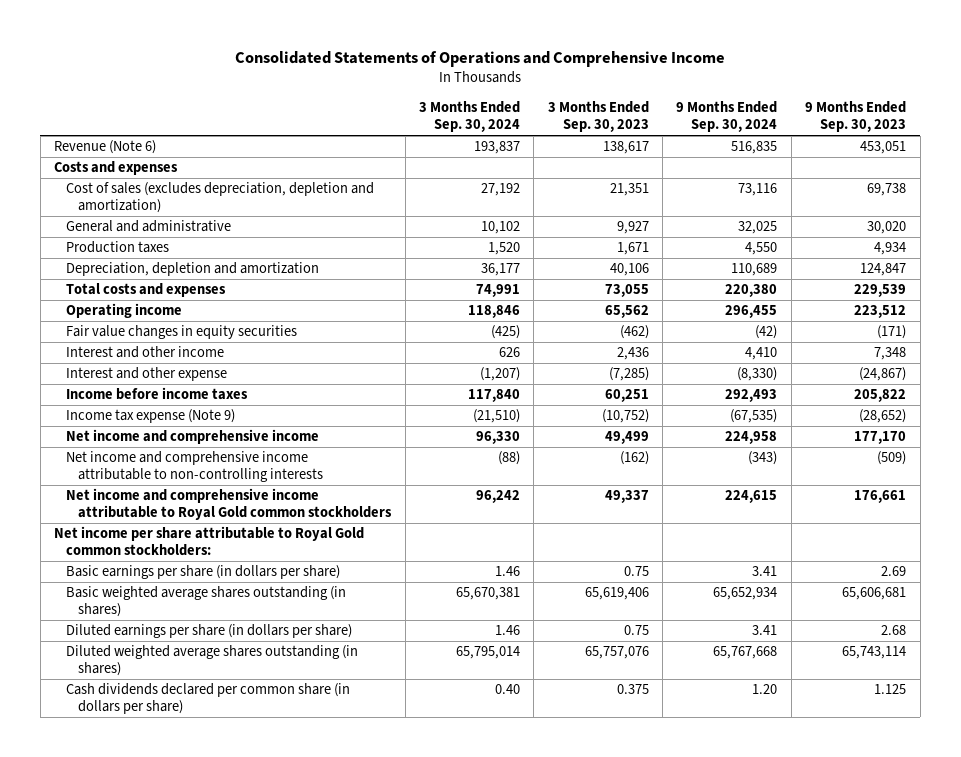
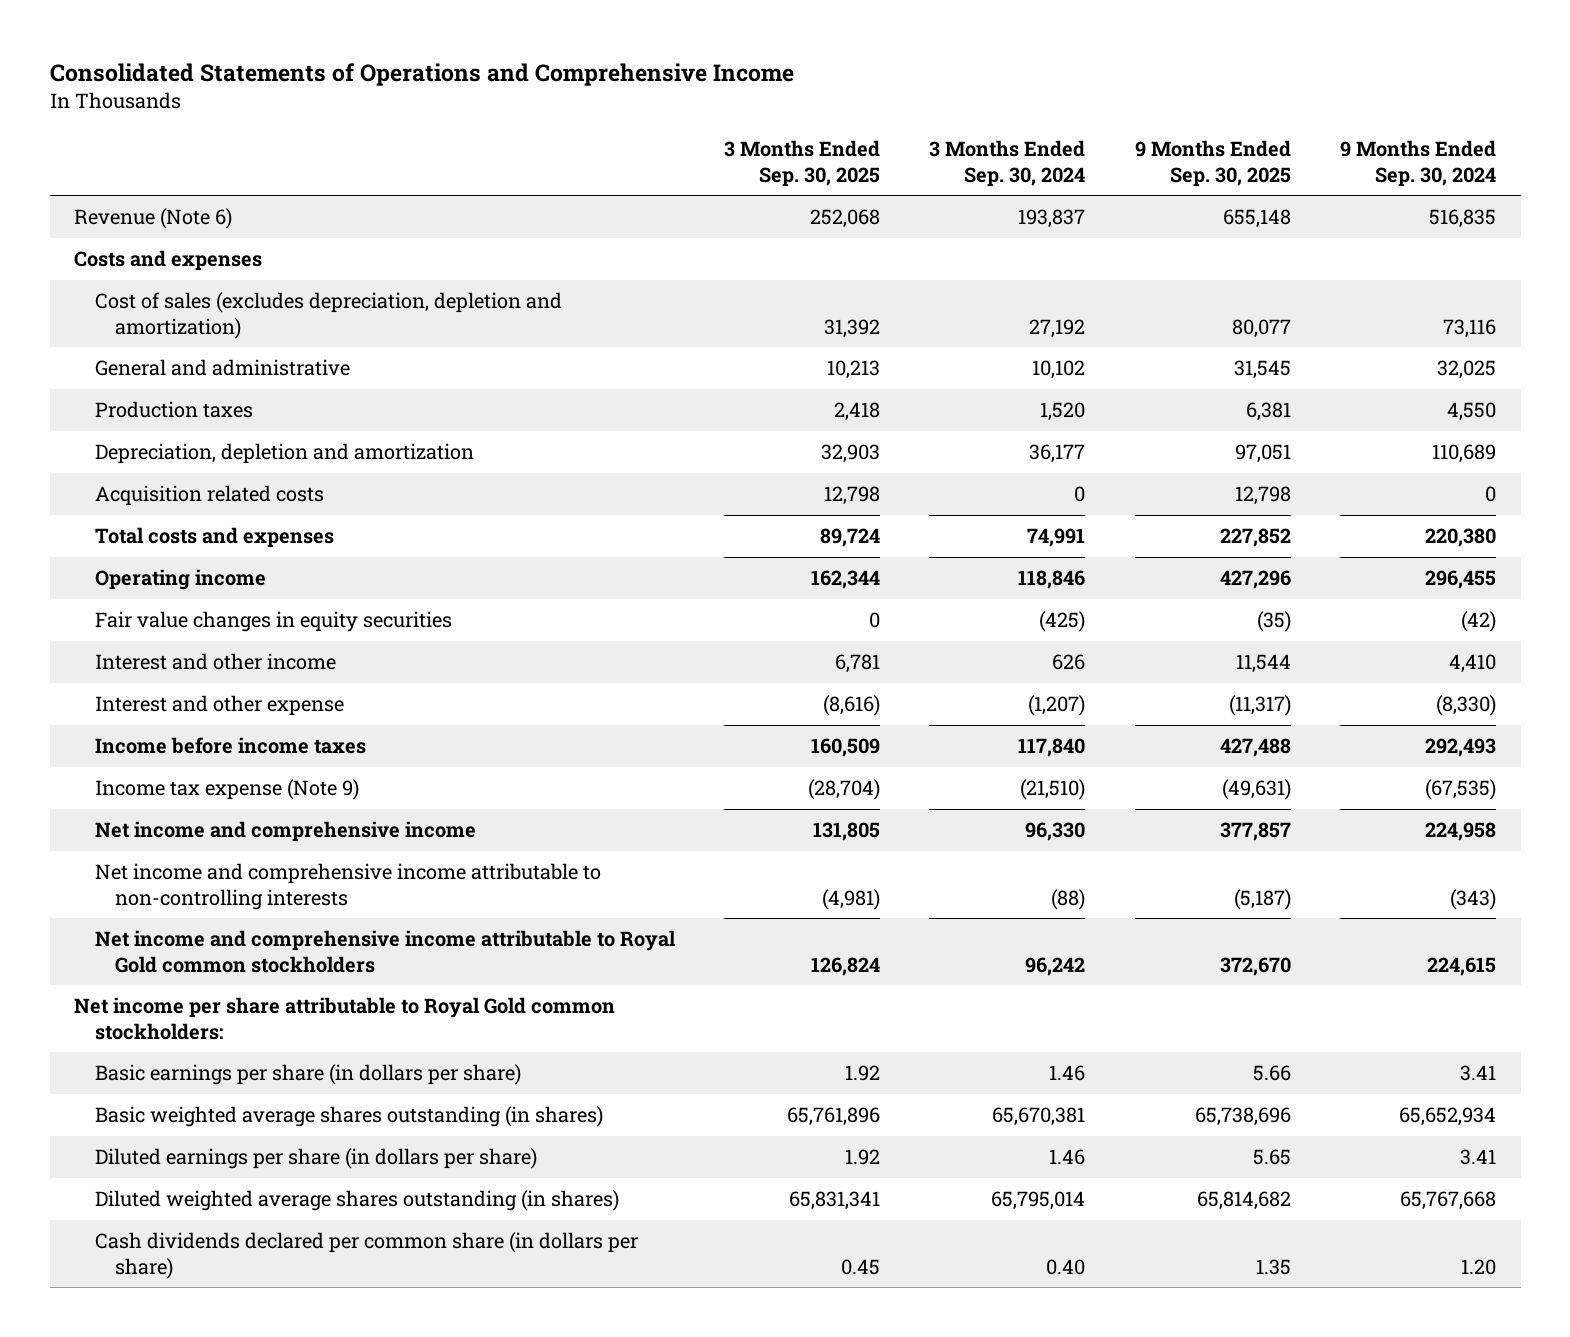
[547,101,649,133] 3 Months Ended Sep. 30, 2023 -> none
[805,101,907,133] 9 Months Ended Sep. 30, 2023 -> none
none -> [724,140,881,187] 3 Months Ended Sep. 30, 2025
none -> [1134,140,1291,187] 9 Months Ended Sep. 30, 2025
none -> [94,485,324,507] Acquisition related costs

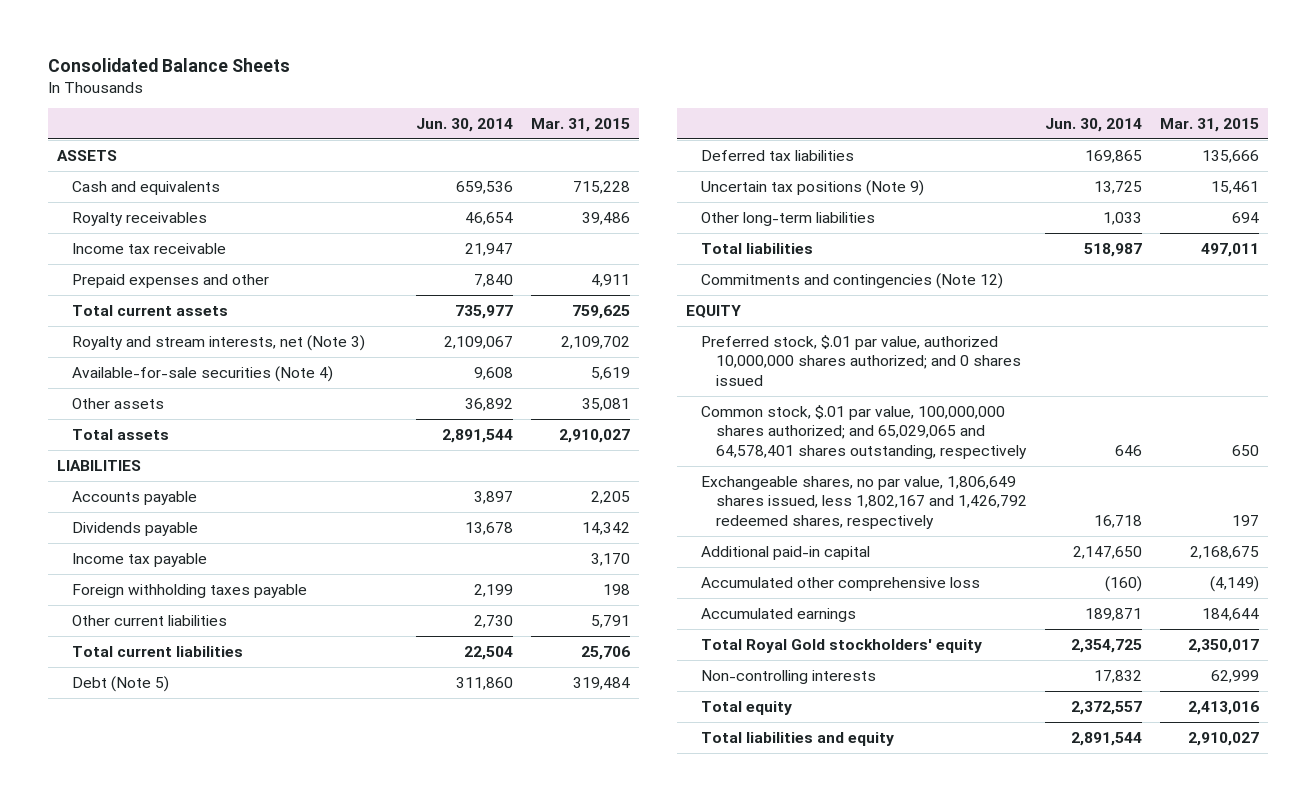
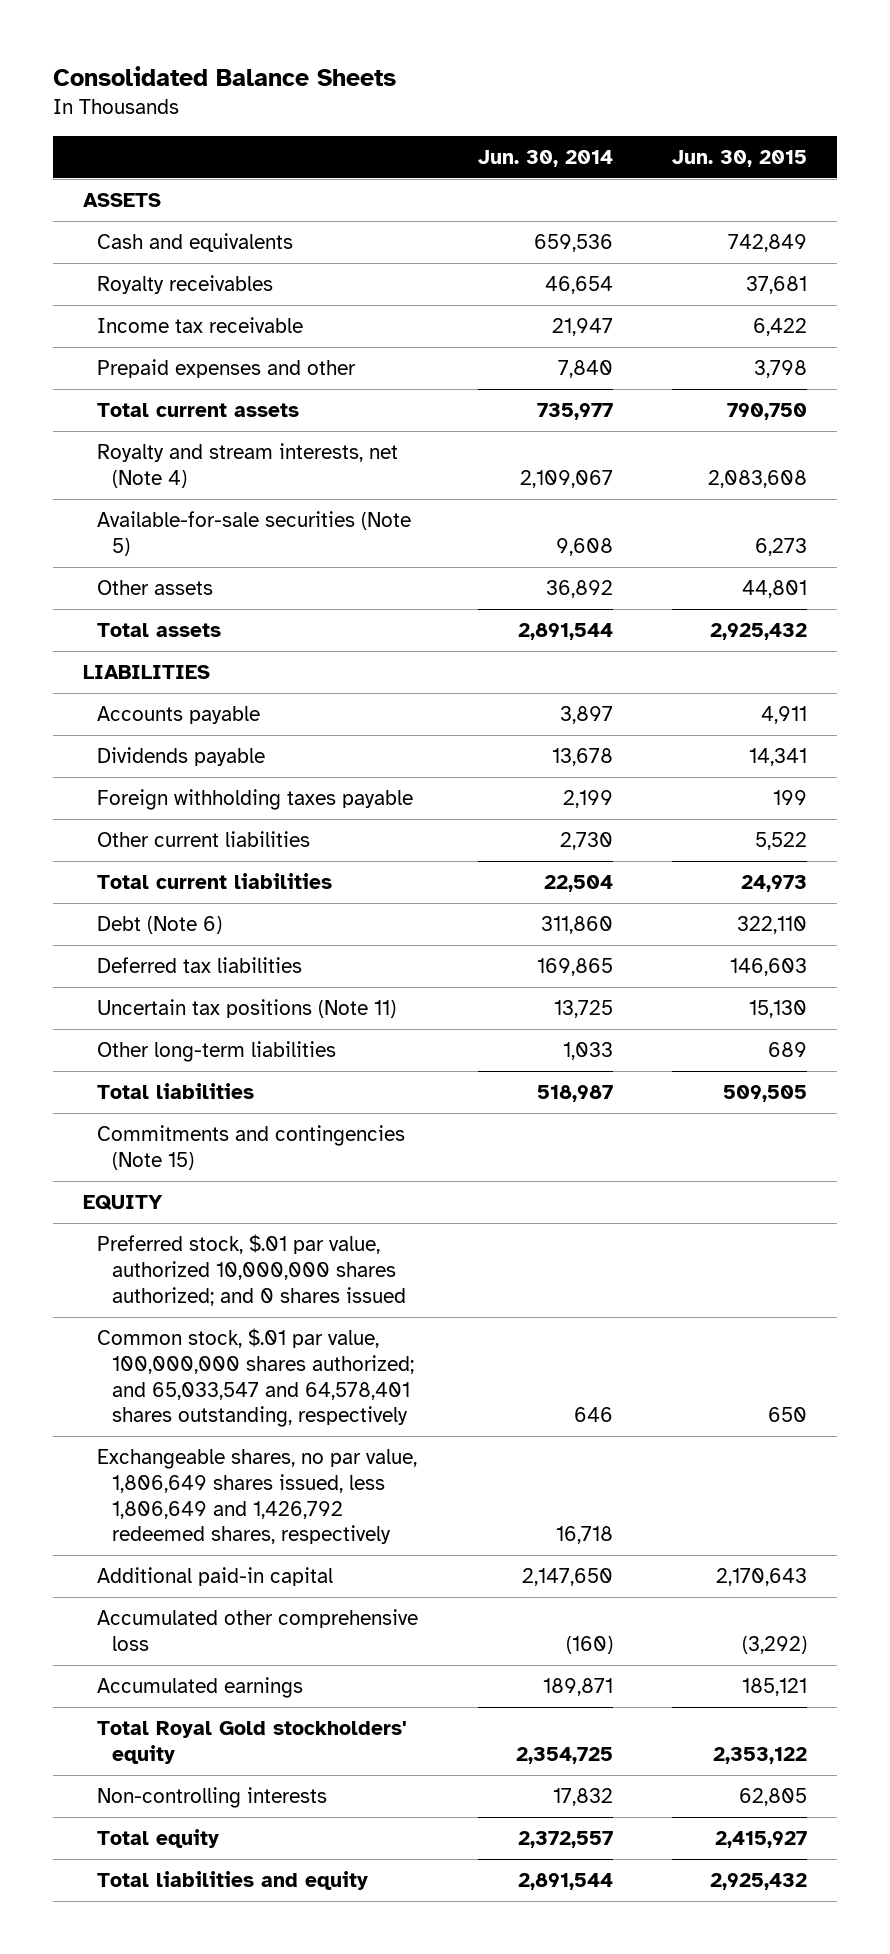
[530,117,630,132] Mar. 31, 2015 -> none
none -> [672,149,808,167] Jun. 30, 2015
[72,334,366,351] Royalty and stream interests, net (Note 3) -> [97,443,399,488] Royalty and stream interests, net (Note 4)
[72,365,334,382] Available-for-sale securities (Note 4) -> [97,511,412,556] Available-for-sale securities (Note 5)
[72,552,208,567] Income tax payable -> none
[72,675,170,692] Debt (Note 5) -> [97,916,223,935] Debt (Note 6)
[700,179,924,196] Uncertain tax positions (Note 9) -> [97,999,397,1019] Uncertain tax positions (Note 11)
[700,272,1003,289] Commitments and contingencies (Note 12) -> [97,1125,406,1170] Commitments and contingencies (Note 15)
[700,404,1027,460] Common stock, $.01 par value, 100,000,000 shares authorized; and 65,029,065 and 64,578,401 shares outstanding, respectively -> [97,1328,415,1428] Common stock, $.01 par value, 100,000,000 shares authorized; and 65,033,547 and 64,578,401 shares outstanding, respectively
[700,475,1027,530] Exchangeable shares, no par value, 1,806,649 shares issued, less 1,802,167 and 1,426,792 redeemed shares, respectively -> [97,1449,418,1545] Exchangeable shares, no par value, 1,806,649 shares issued, less 1,806,649 and 1,426,792 redeemed shares, respectively

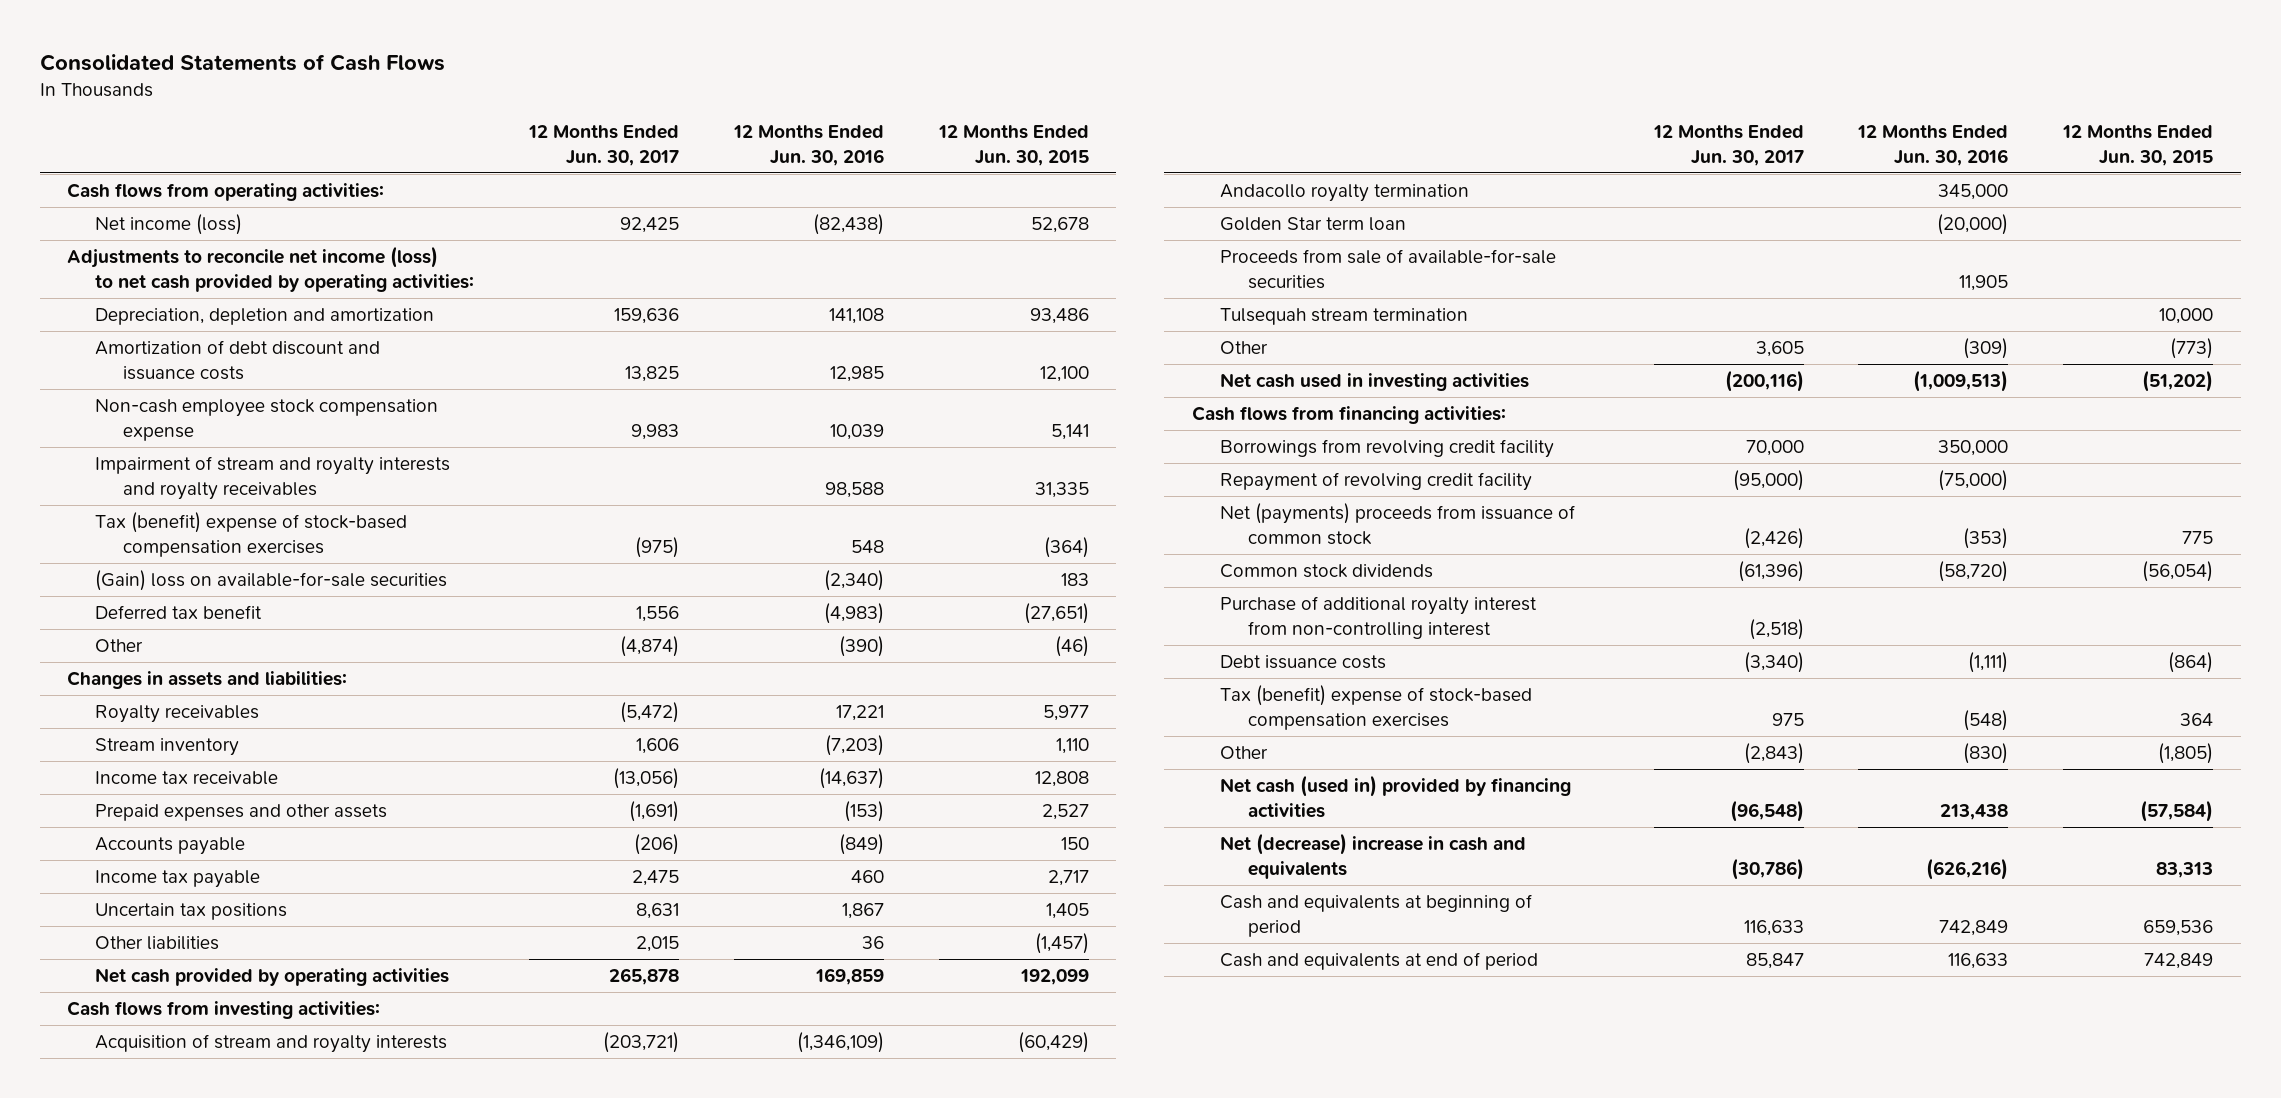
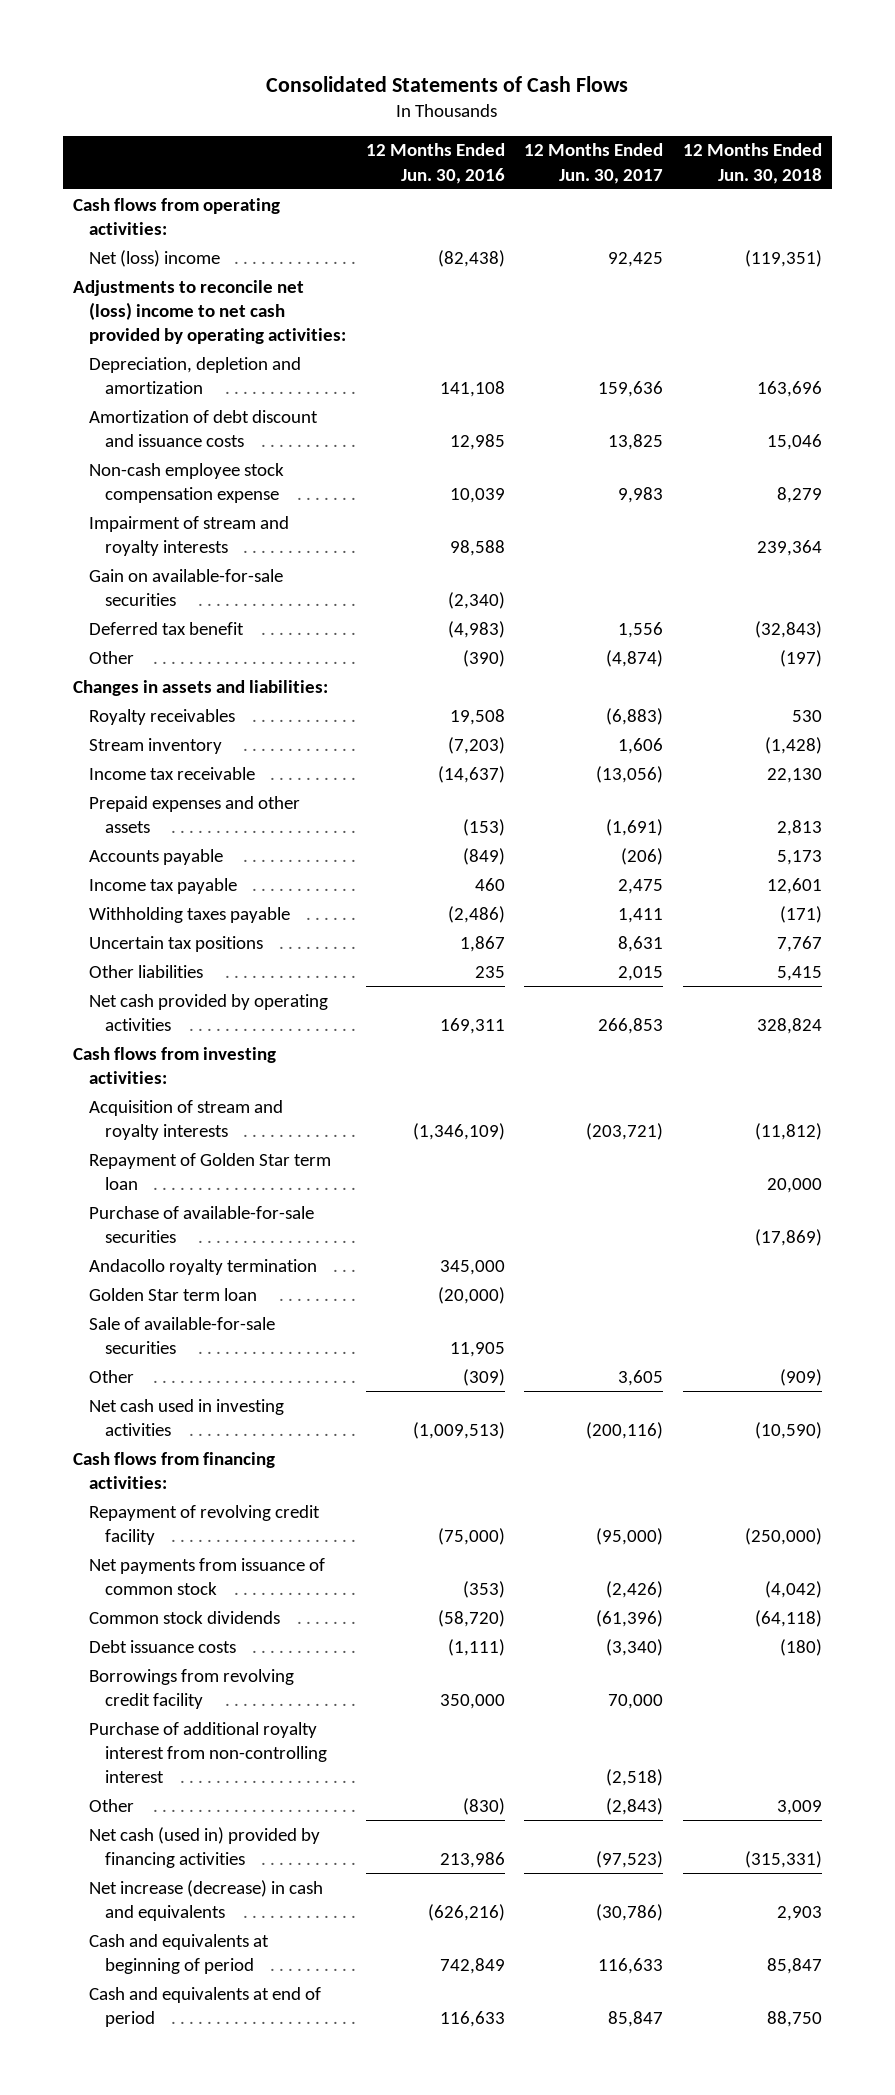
[937,124,1089,166] 12 Months Ended Jun. 30, 2015 -> none
none -> [683,143,823,184] 12 Months Ended Jun. 30, 2018
[95,214,243,236] Net income (loss) -> [88,249,220,267] Net (loss) income
[67,246,475,292] Adjustments to reconcile net income (loss) to net cash provided by operating activities: -> [72,279,346,344] Adjustments to reconcile net (loss) income to net cash provided by operating activities:
[95,512,408,557] Tax (benefit) expense of stock-based compensation exercises -> none
[95,456,451,500] Impairment of stream and royalty interests and royalty receivables -> [88,515,289,556] Impairment of stream and royalty interests
[95,570,448,592] (Gain) loss on available-for-sale securities -> [88,568,283,606] Gain on available-for-sale securities
[620,702,680,724] (5,472) -> [606,707,664,725] (6,883)
[835,705,884,722] 17,221 -> [449,708,505,725] 19,508
none -> [88,906,290,923] Withholding taxes payable
[861,936,884,950] 36 -> [474,965,505,978] 235
[609,968,680,986] 265,878 -> [598,1017,664,1034] 266,853
[814,968,884,986] 169,859 -> [439,1017,505,1034] 169,311
none -> [88,1152,331,1190] Repayment of Golden Star term loan
none -> [88,1205,314,1243] Purchase of available-for-sale securities
[1219,308,1468,326] Tulsequah stream termination -> none
[1219,249,1556,289] Proceeds from sale of available-for-sale securities -> [88,1316,275,1354] Sale of available-for-sale securities
[1219,503,1575,545] Net (payments) proceeds from issuance of common stock -> [88,1557,325,1595] Net payments from issuance of common stock
[1219,685,1532,730] Tax (benefit) expense of stock-based compensation exercises -> none
[1219,439,1554,459] Borrowings from revolving credit facility -> [88,1668,294,1709] Borrowings from revolving credit facility
[1219,596,1537,639] Purchase of additional royalty interest from non-controlling interest -> [88,1721,327,1783] Purchase of additional royalty interest from non-controlling interest
[1729,799,1804,822] (96,548) -> [596,1850,664,1868] (97,523)
[1940,803,2009,820] 213,438 -> [439,1851,505,1868] 213,986
[1219,833,1526,879] Net (decrease) increase in cash and equivalents -> [88,1879,323,1921] Net increase (decrease) in cash and equivalents

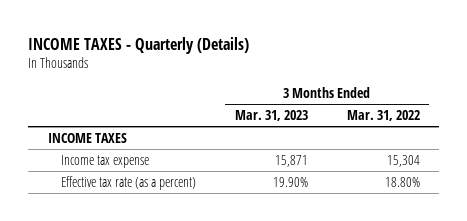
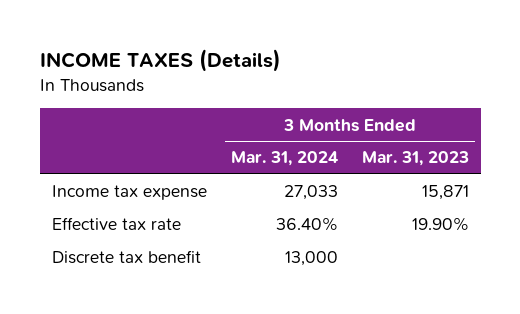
[28,36,250,54] INCOME TAXES - Quarterly (Details) -> [39,48,281,72] INCOME TAXES (Details)
[346,110,420,122] Mar. 31, 2022 -> none
none -> [230,151,338,167] Mar. 31, 2024
[47,132,127,143] INCOME TAXES -> none
[60,175,196,190] Effective tax rate (as a percent) -> [51,217,181,231] Effective tax rate
none -> [51,250,201,265] Discrete tax benefit

